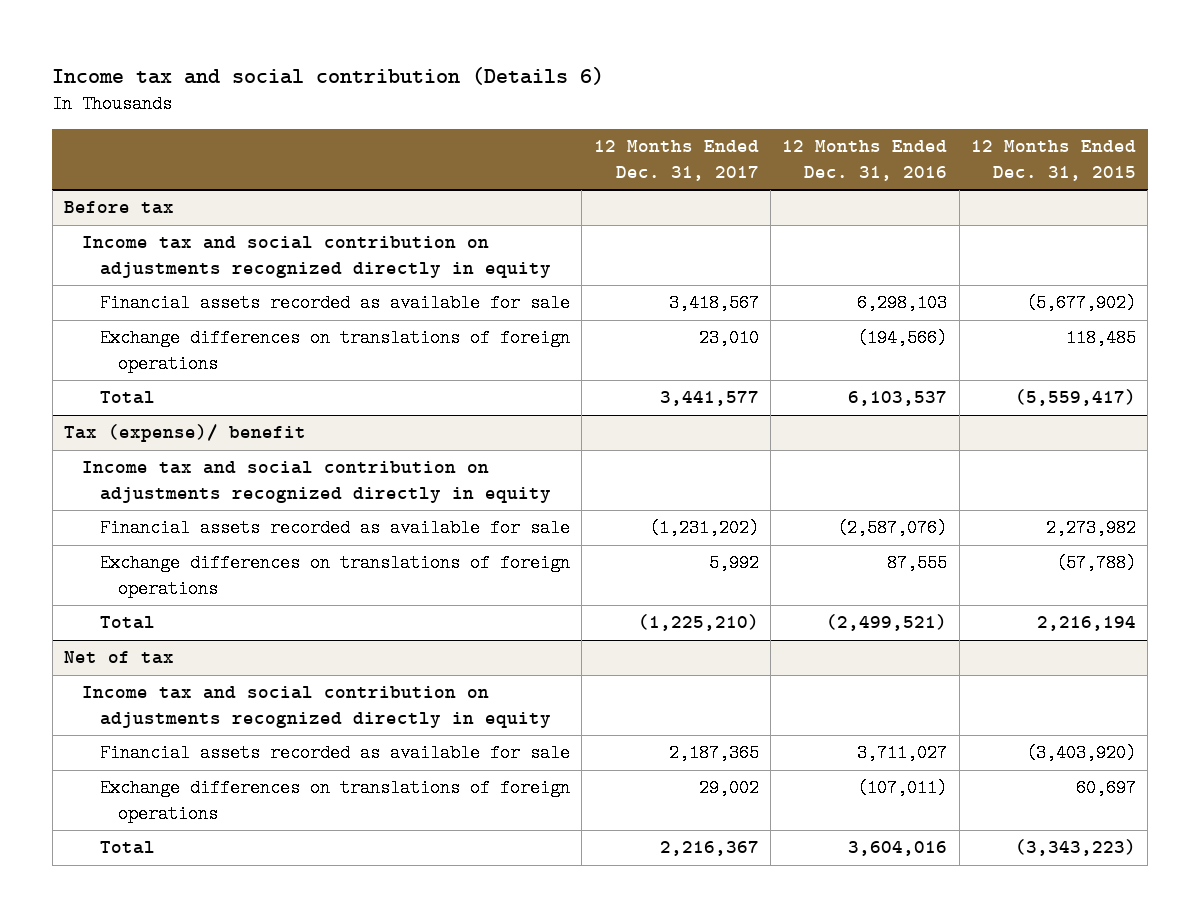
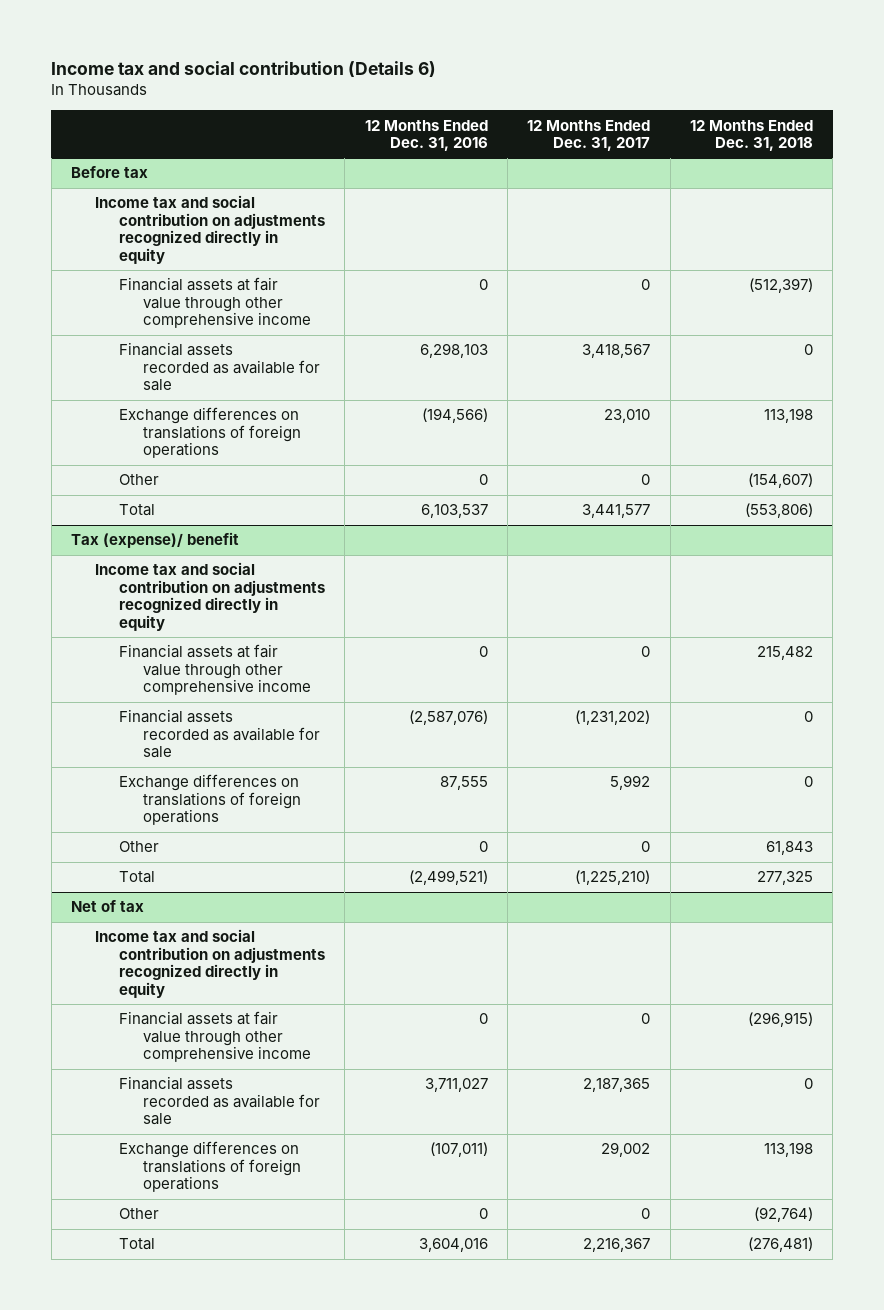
[971,140,1137,181] 12 Months Ended Dec. 31, 2015 -> none
none -> [690,119,814,152] 12 Months Ended Dec. 31, 2018
none -> [119,277,312,329] Financial assets at fair value through other comprehensive income
none -> [119,474,160,486] Other
none -> [119,644,312,696] Financial assets at fair value through other comprehensive income
none -> [119,841,160,853] Other
none -> [119,1011,312,1063] Financial assets at fair value through other comprehensive income
none -> [119,1208,160,1220] Other

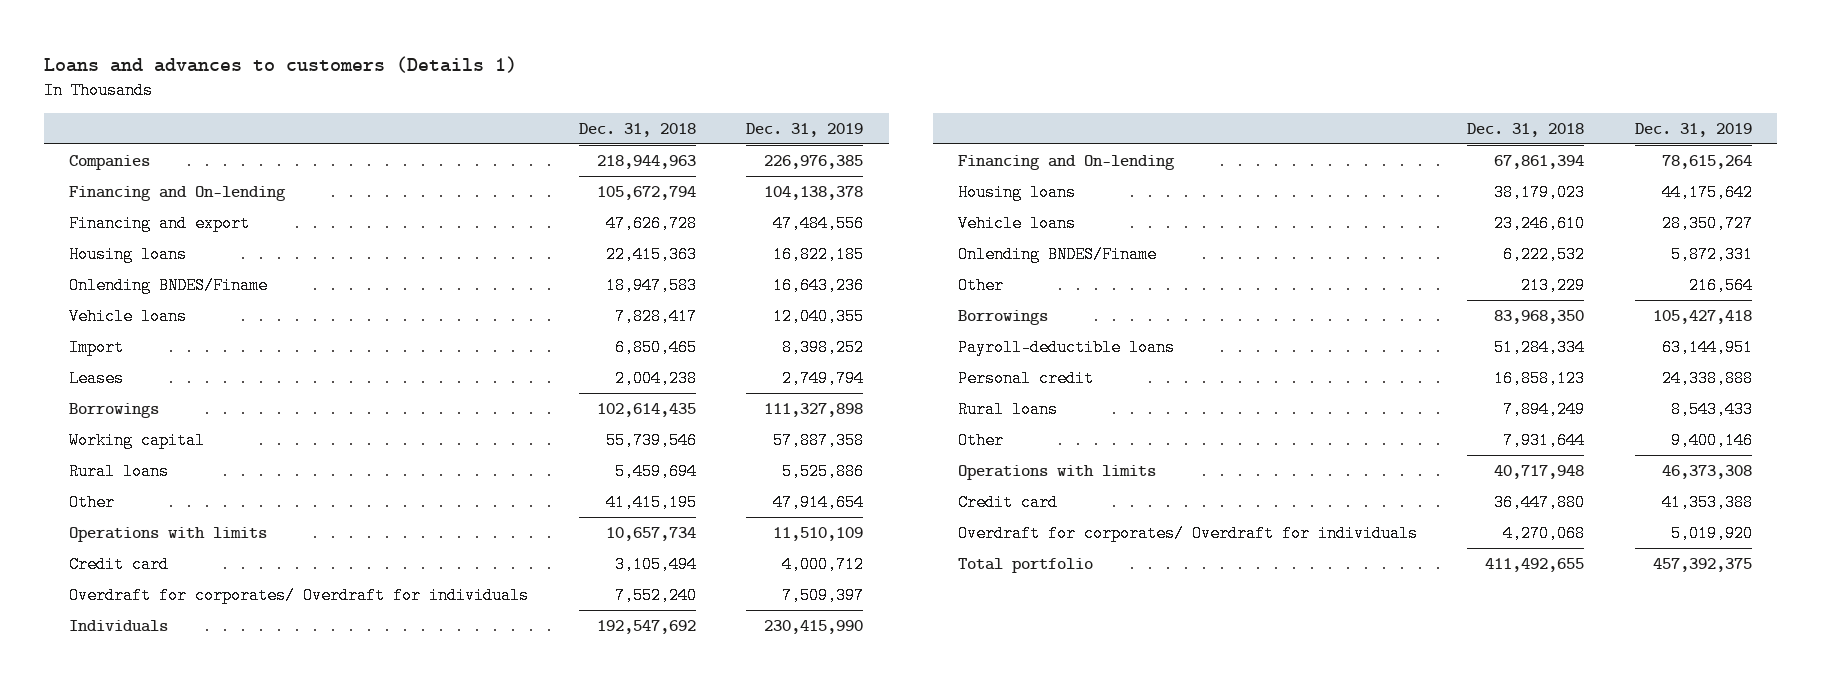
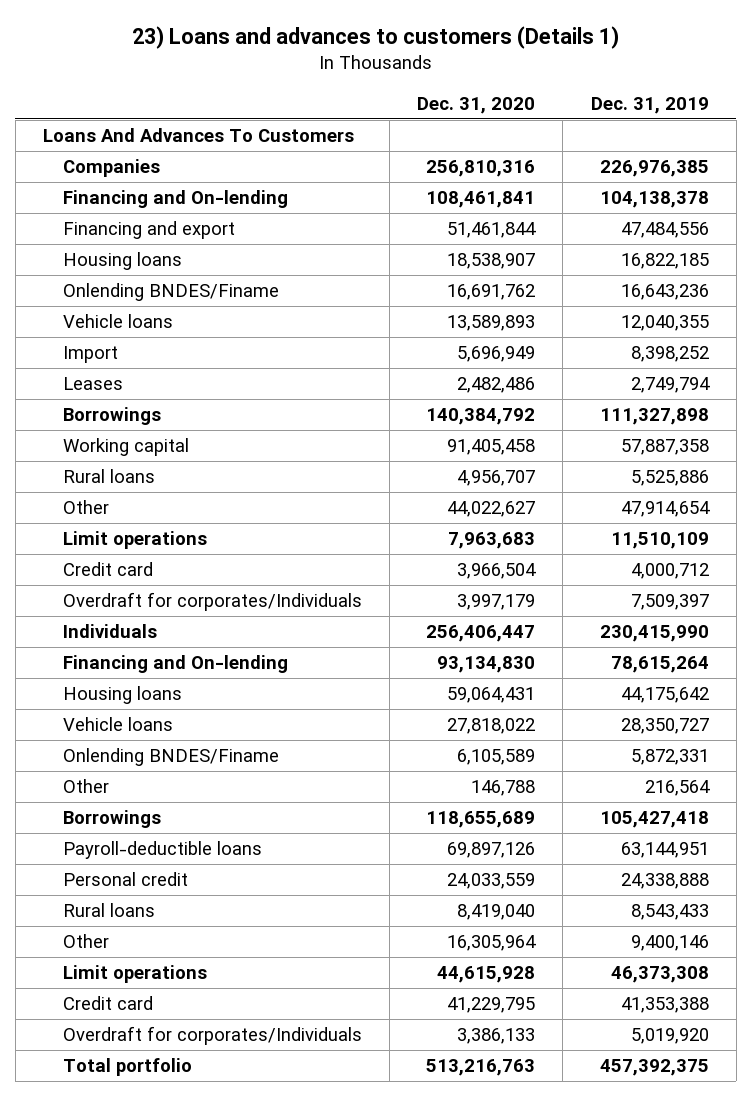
[43,56,517,74] Loans and advances to customers (Details 1) -> [131,26,619,50] 23) Loans and advances to customers (Details 1)
[578,122,696,137] Dec. 31, 2018 -> none
none -> [417,97,536,115] Dec. 31, 2020
none -> [43,128,355,143] Loans And Advances To Customers
[69,526,268,542] Operations with limits -> [62,531,207,550] Limit operations
[69,586,530,604] Overdraft for corporates/ Overdraft for individuals -> [62,592,362,612] Overdraft for corporates/Individuals
[957,464,1156,480] Operations with limits -> [62,965,207,984] Limit operations
[957,524,1418,542] Overdraft for corporates/ Overdraft for individuals -> [62,1026,362,1046] Overdraft for corporates/Individuals

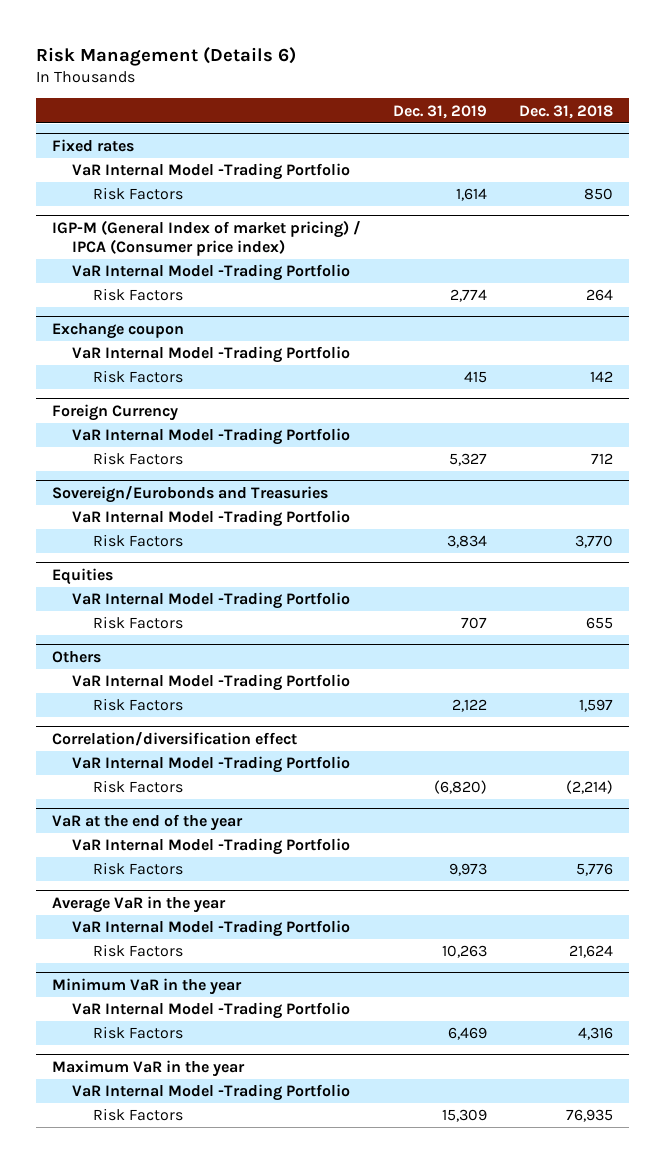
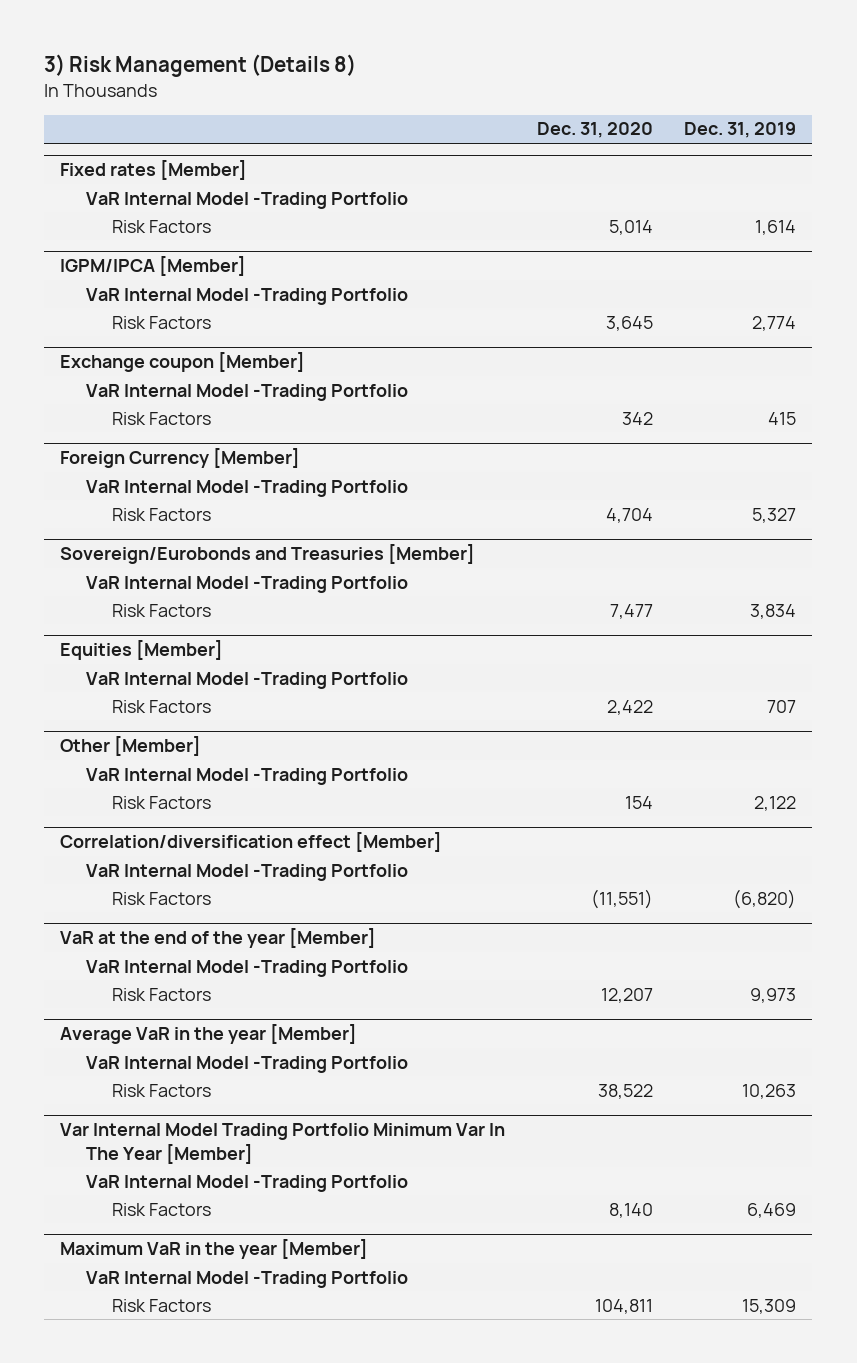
[35,46,296,66] Risk Management (Details 6) -> [44,54,357,78] 3) Risk Management (Details 8)
[518,104,613,119] Dec. 31, 2018 -> none
none -> [536,122,653,139] Dec. 31, 2020
[51,138,134,152] Fixed rates -> [60,160,248,181] Fixed rates [Member]
[51,219,361,257] IGP-M (General Index of market pricing) / IPCA (Consumer price index) -> [60,256,247,277] IGPM/IPCA [Member]
[51,322,184,339] Exchange coupon -> [60,352,306,373] Exchange coupon [Member]
[51,403,178,421] Foreign Currency -> [60,448,301,469] Foreign Currency [Member]
[51,485,328,503] Sovereign/Eurobonds and Treasuries -> [60,544,476,565] Sovereign/Eurobonds and Treasuries [Member]
[51,567,113,585] Equities -> [60,640,224,661] Equities [Member]
[51,650,101,663] Others -> [60,736,202,757] Other [Member]
[51,731,297,746] Correlation/diversification effect -> [60,832,443,853] Correlation/diversification effect [Member]
[51,813,243,831] VaR at the end of the year -> [60,928,377,949] VaR at the end of the year [Member]
[51,895,226,913] Average VaR in the year -> [60,1024,358,1045] Average VaR in the year [Member]
[51,977,242,995] Minimum VaR in the year -> [60,1123,506,1164] Var Internal Model Trading Portfolio Minimum Var In The Year [Member]
[51,1059,245,1077] Maximum VaR in the year -> [60,1239,369,1260] Maximum VaR in the year [Member]

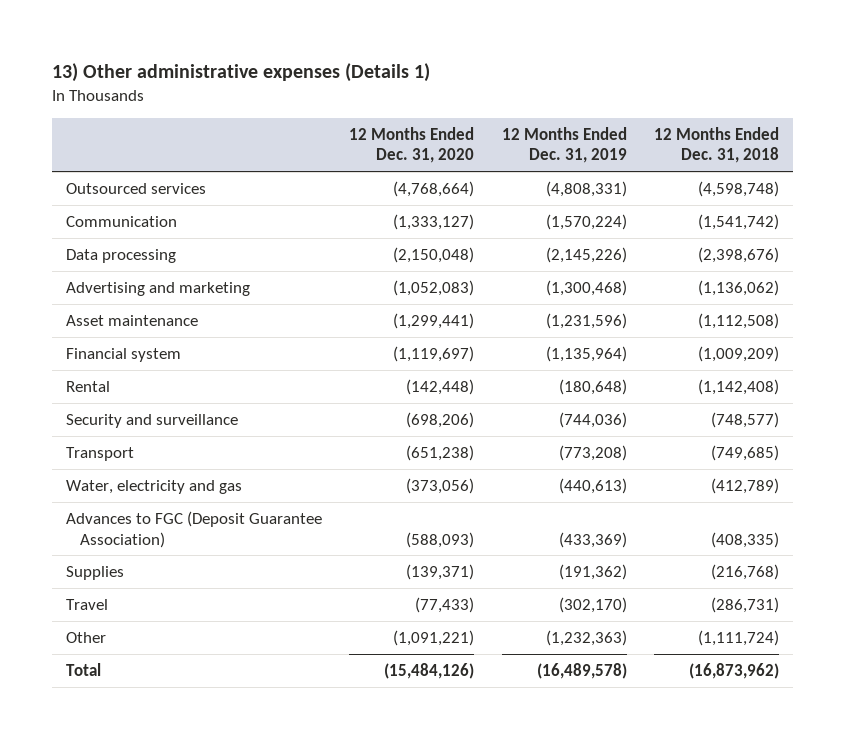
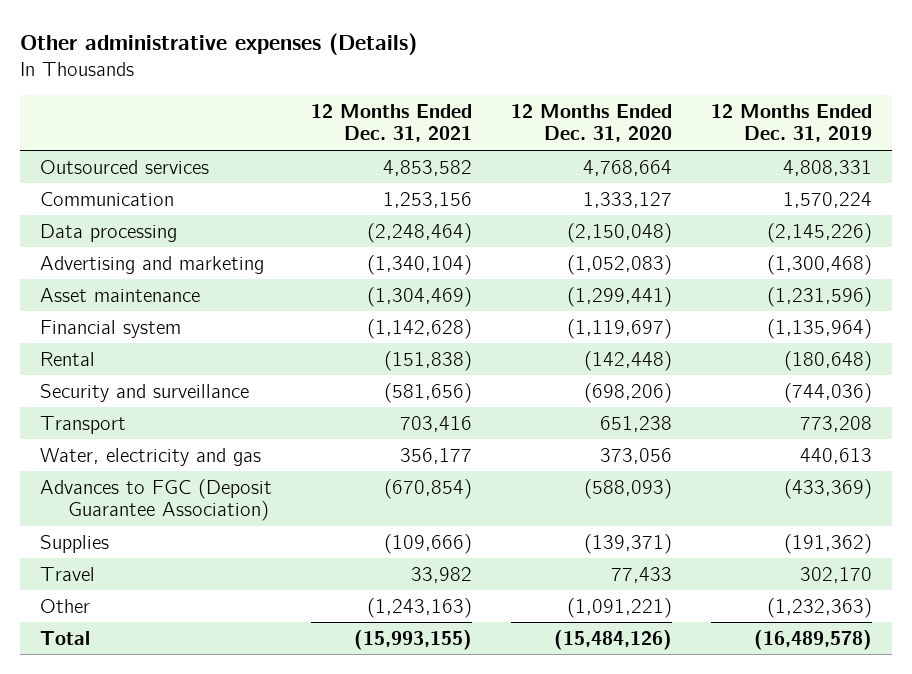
[51,63,430,83] 13) Other administrative expenses (Details 1) -> [20,32,418,55] Other administrative expenses (Details)
[654,126,780,164] 12 Months Ended Dec. 31, 2018 -> none
none -> [310,104,472,143] 12 Months Ended Dec. 31, 2021
[393,180,475,197] (4,768,664) -> [583,159,673,176] 4,768,664
[545,180,627,197] (4,808,331) -> [783,159,873,176] 4,808,331
[393,213,475,230] (1,333,127) -> [583,191,673,208] 1,333,127
[545,213,627,230] (1,570,224) -> [783,191,873,208] 1,570,224
[406,444,475,461] (651,238) -> [600,415,673,432] 651,238
[558,444,627,461] (773,208) -> [800,415,873,432] 773,208
[406,477,475,494] (373,056) -> [600,447,673,464] 373,056
[558,477,627,494] (440,613) -> [800,447,873,464] 440,613
[415,596,475,613] (77,433) -> [611,566,673,583] 77,433
[558,596,627,613] (302,170) -> [800,566,873,583] 302,170

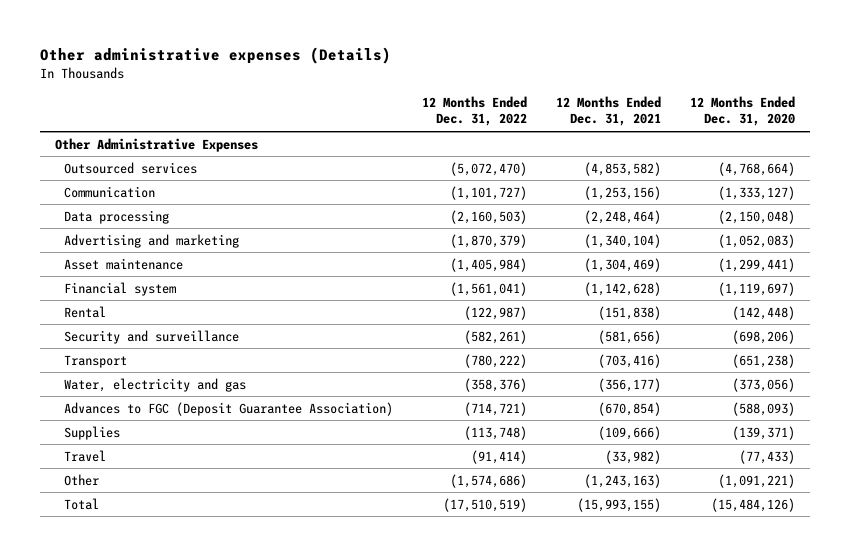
[711,104,873,143] 12 Months Ended Dec. 31, 2019 -> none
none -> [421,96,527,127] 12 Months Ended Dec. 31, 2022
none -> [54,137,258,152] Other Administrative Expenses
[382,159,472,176] 4,853,582 -> [584,161,662,176] (4,853,582)
[583,159,673,176] 4,768,664 -> [718,161,796,176] (4,768,664)
[382,191,472,208] 1,253,156 -> [584,185,662,200] (1,253,156)
[583,191,673,208] 1,333,127 -> [718,185,796,200] (1,333,127)
[399,415,472,432] 703,416 -> [598,353,662,368] (703,416)
[600,415,673,432] 651,238 -> [732,353,796,368] (651,238)
[399,447,472,464] 356,177 -> [598,377,662,392] (356,177)
[600,447,673,464] 373,056 -> [732,377,796,392] (373,056)
[410,566,472,583] 33,982 -> [605,449,662,464] (33,982)
[611,566,673,583] 77,433 -> [739,449,796,464] (77,433)

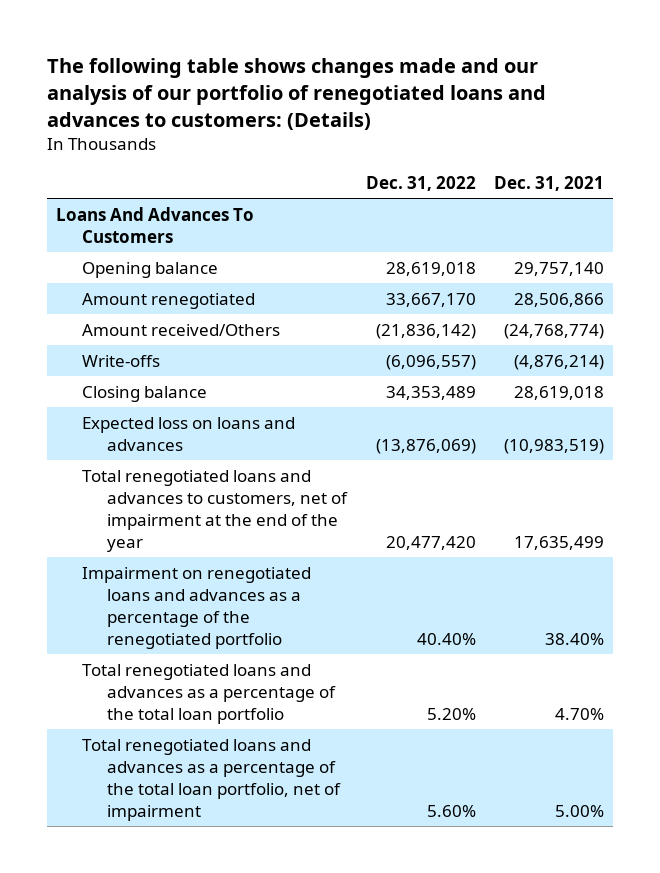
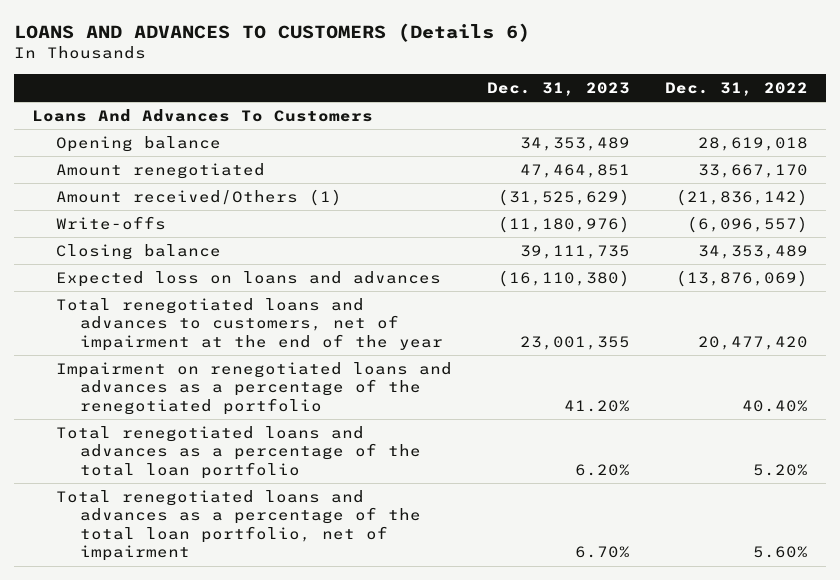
[46,58,546,130] The following table shows changes made and our analysis of our portfolio of renegotiated loans and advances to customers: (Details) -> [14,22,531,42] LOANS AND ADVANCES TO CUSTOMERS (Details 6)
[493,175,604,191] Dec. 31, 2021 -> none
none -> [487,81,631,96] Dec. 31, 2023
[81,323,280,336] Amount received/Others -> [55,189,342,207] Amount received/Others (1)

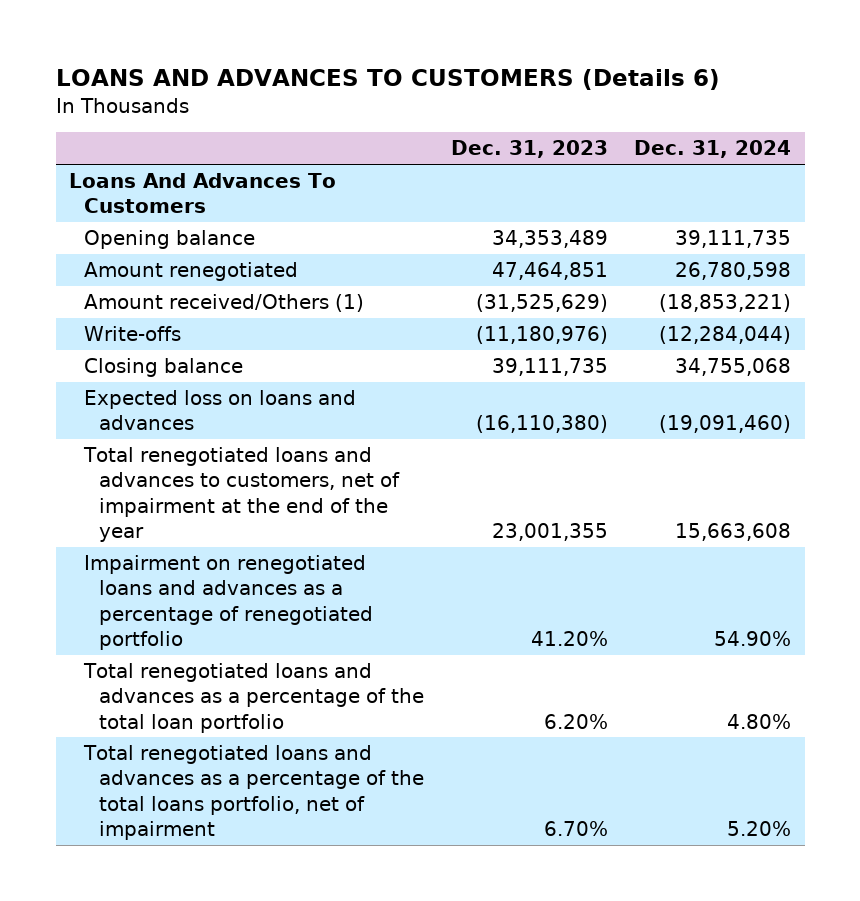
[665,81,809,96] Dec. 31, 2022 -> none
none -> [634,140,792,159] Dec. 31, 2024
[55,362,452,415] Impairment on renegotiated loans and advances as a percentage of the renegotiated portfolio -> [84,555,374,650] Impairment on renegotiated loans and advances as a percentage of renegotiated portfolio
[55,490,422,562] Total renegotiated loans and advances as a percentage of the total loan portfolio, net of impairment -> [83,745,425,840] Total renegotiated loans and advances as a percentage of the total loans portfolio, net of impairment

